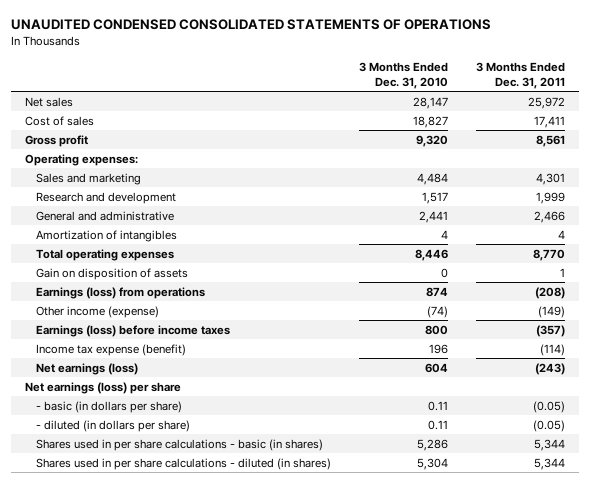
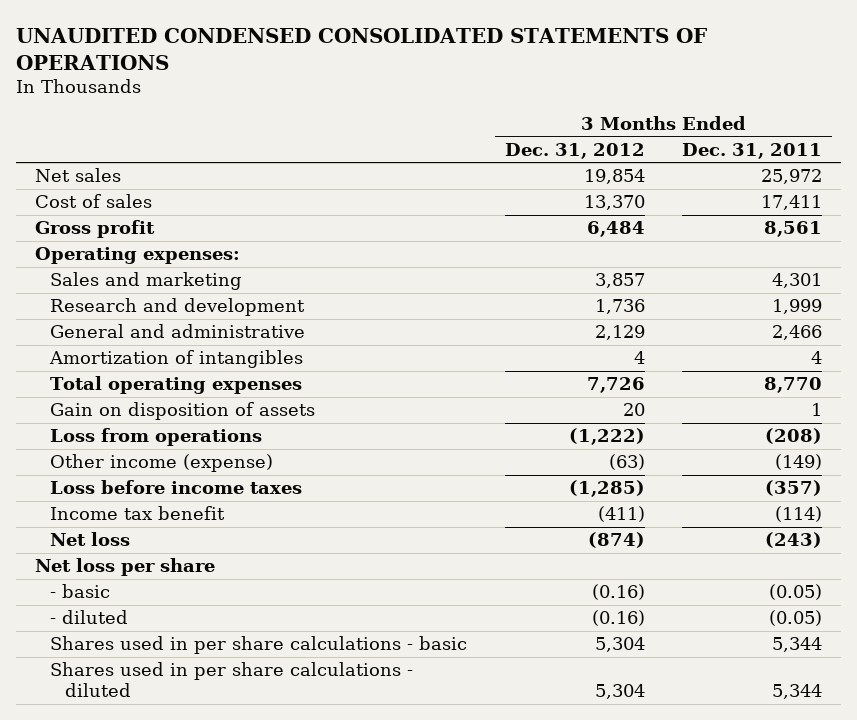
[358,61,448,89] 3 Months Ended Dec. 31, 2010 -> none
none -> [504,142,645,159] Dec. 31, 2012
[35,286,205,299] Earnings (loss) from operations -> [50,428,263,447] Loss from operations
[35,324,230,337] Earnings (loss) before income taxes -> [50,480,303,495] Loss before income taxes
[35,343,186,356] Income tax expense (benefit) -> [50,506,226,521] Income tax benefit
[35,362,138,375] Net earnings (loss) -> [50,532,131,547] Net loss
[25,381,182,394] Net earnings (loss) per share -> [34,558,215,577] Net loss per share
[35,400,182,413] - basic (in dollars per share) -> [50,584,111,599] - basic
[35,419,190,432] - diluted (in dollars per share) -> [50,610,129,625] - diluted
[35,438,323,451] Shares used in per share calculations - basic (in shares) -> [50,636,468,655] Shares used in per share calculations - basic
[35,457,331,470] Shares used in per share calculations - diluted (in shares) -> [50,662,414,698] Shares used in per share calculations - diluted

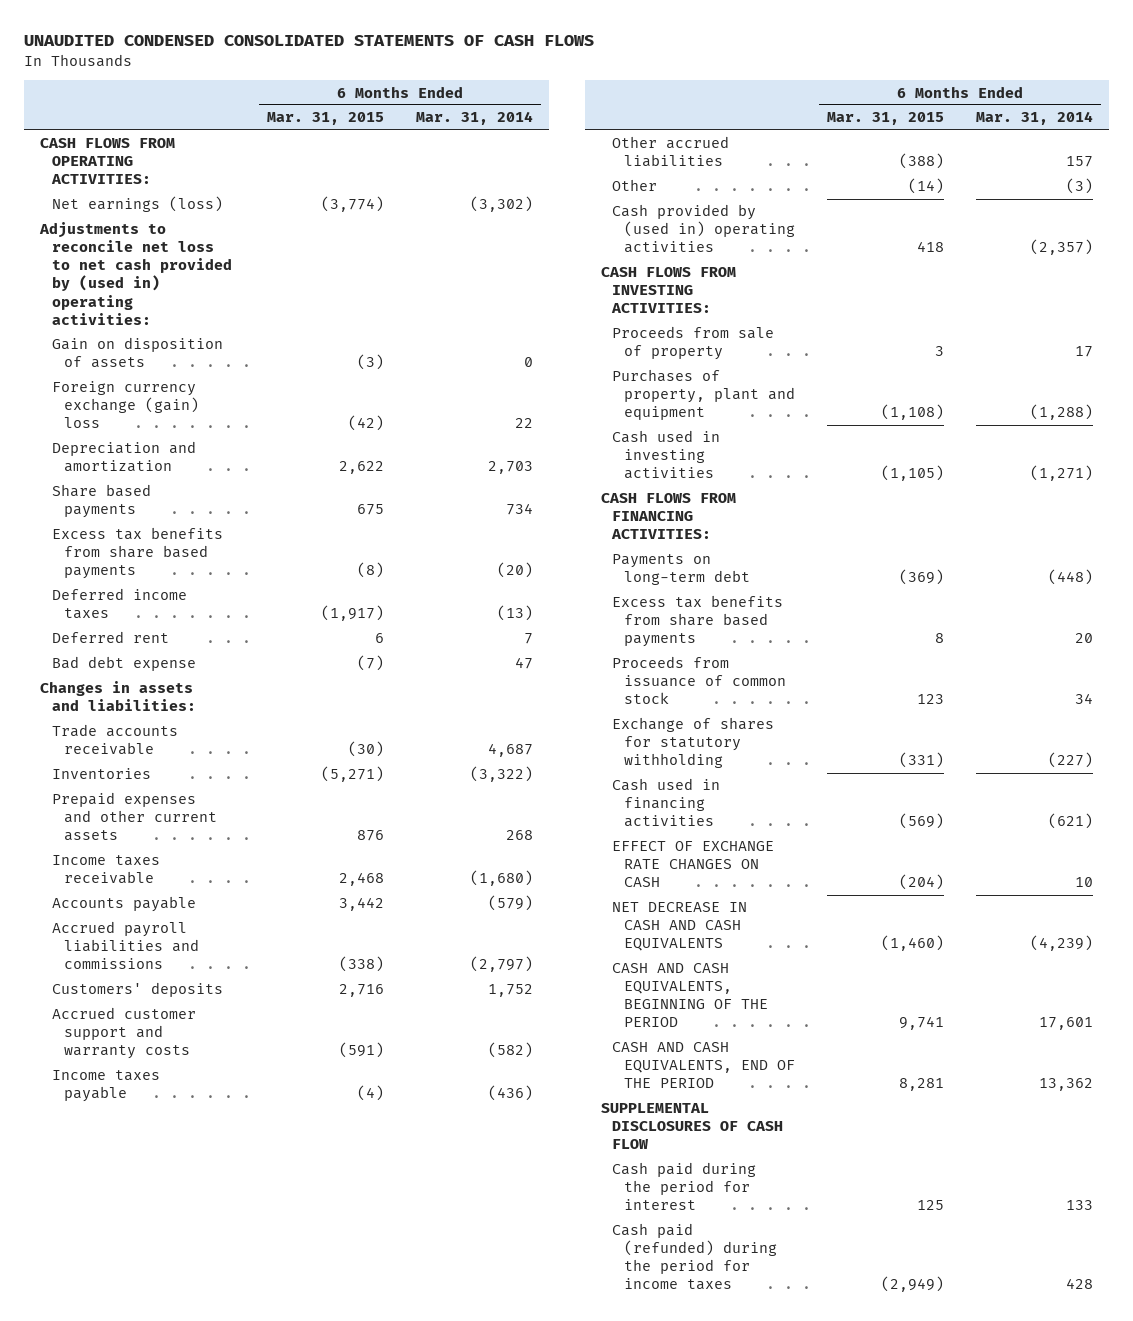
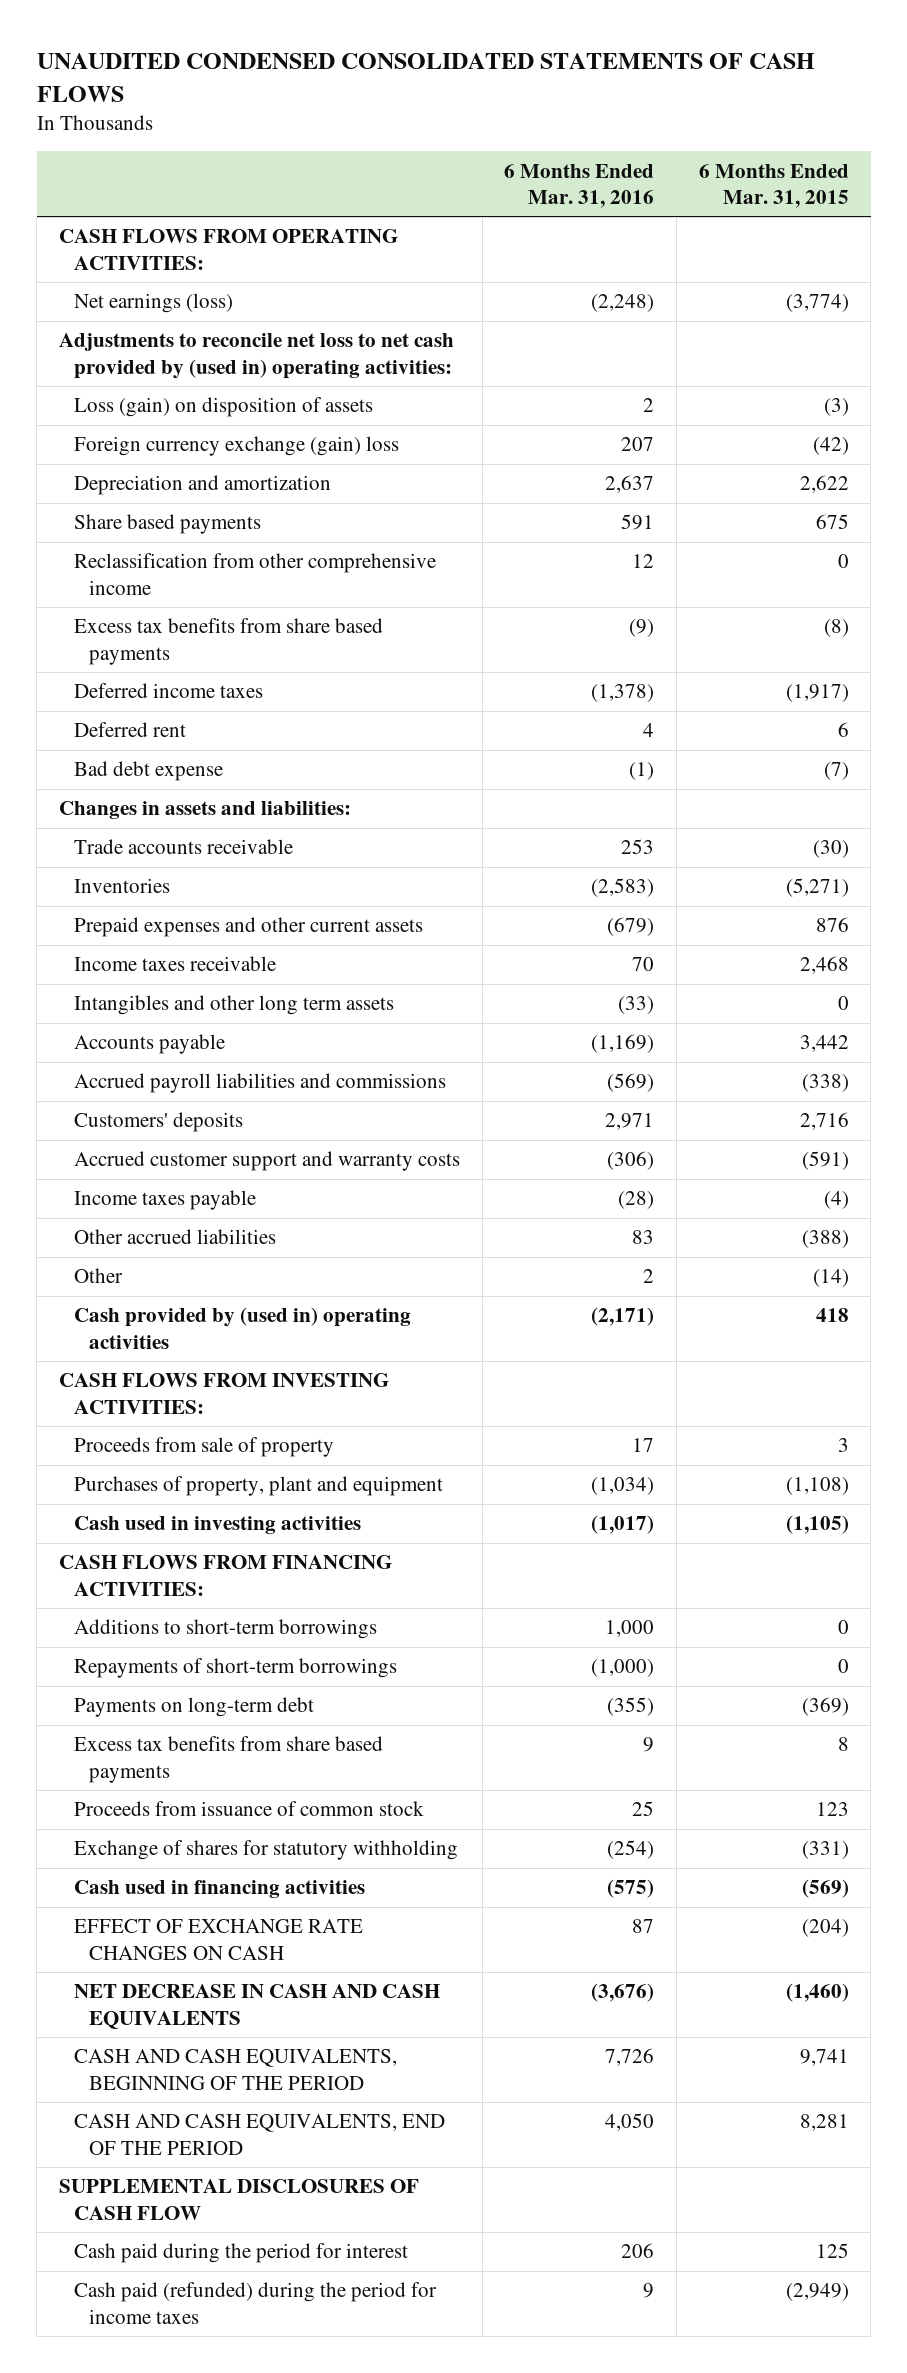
[415,111,533,126] Mar. 31, 2014 -> none
none -> [504,163,655,208] 6 Months Ended Mar. 31, 2016
[51,337,223,369] Gain on disposition of assets -> [74,397,374,418] Loss (gain) on disposition of assets
none -> [74,553,437,595] Reclassification from other comprehensive income
none -> [74,995,395,1016] Intangibles and other long term assets
none -> [74,1619,378,1640] Additions to short-term borrowings
none -> [74,1658,398,1679] Repayments of short-term borrowings

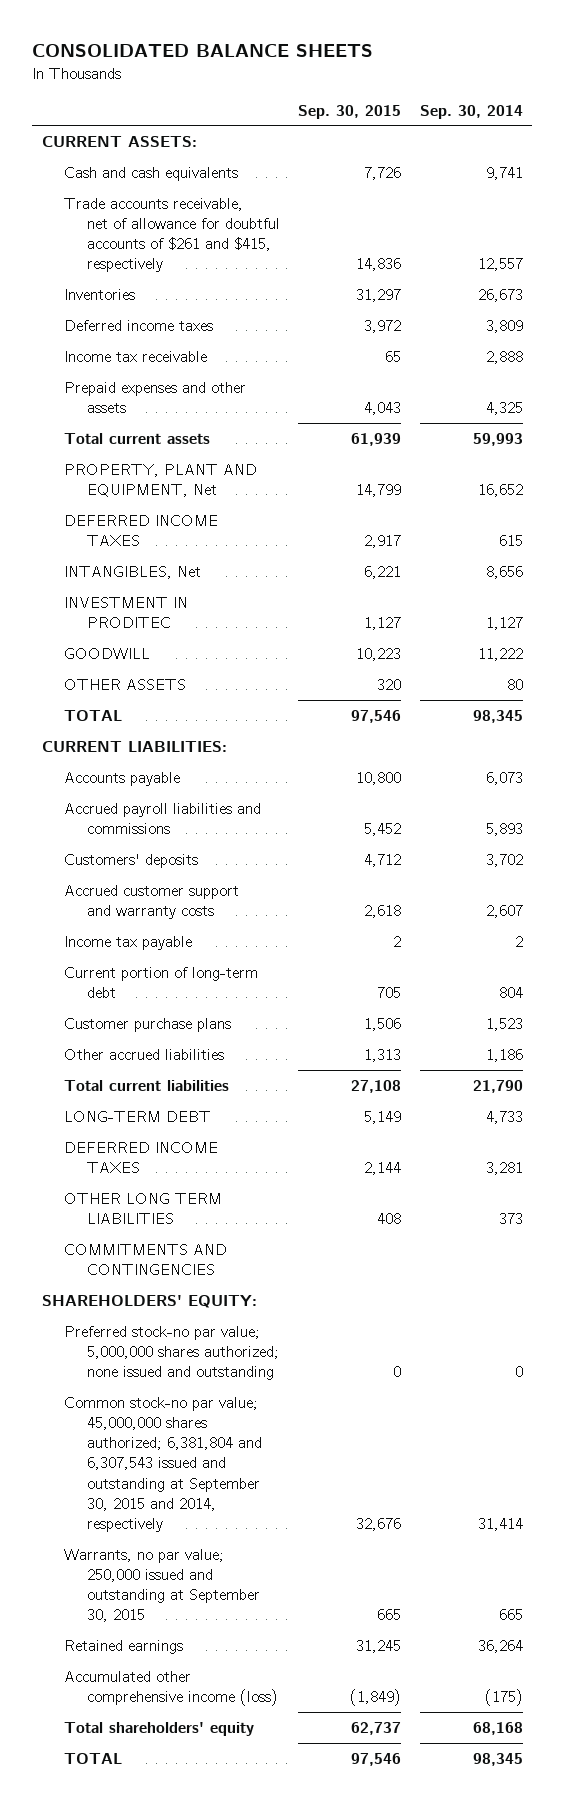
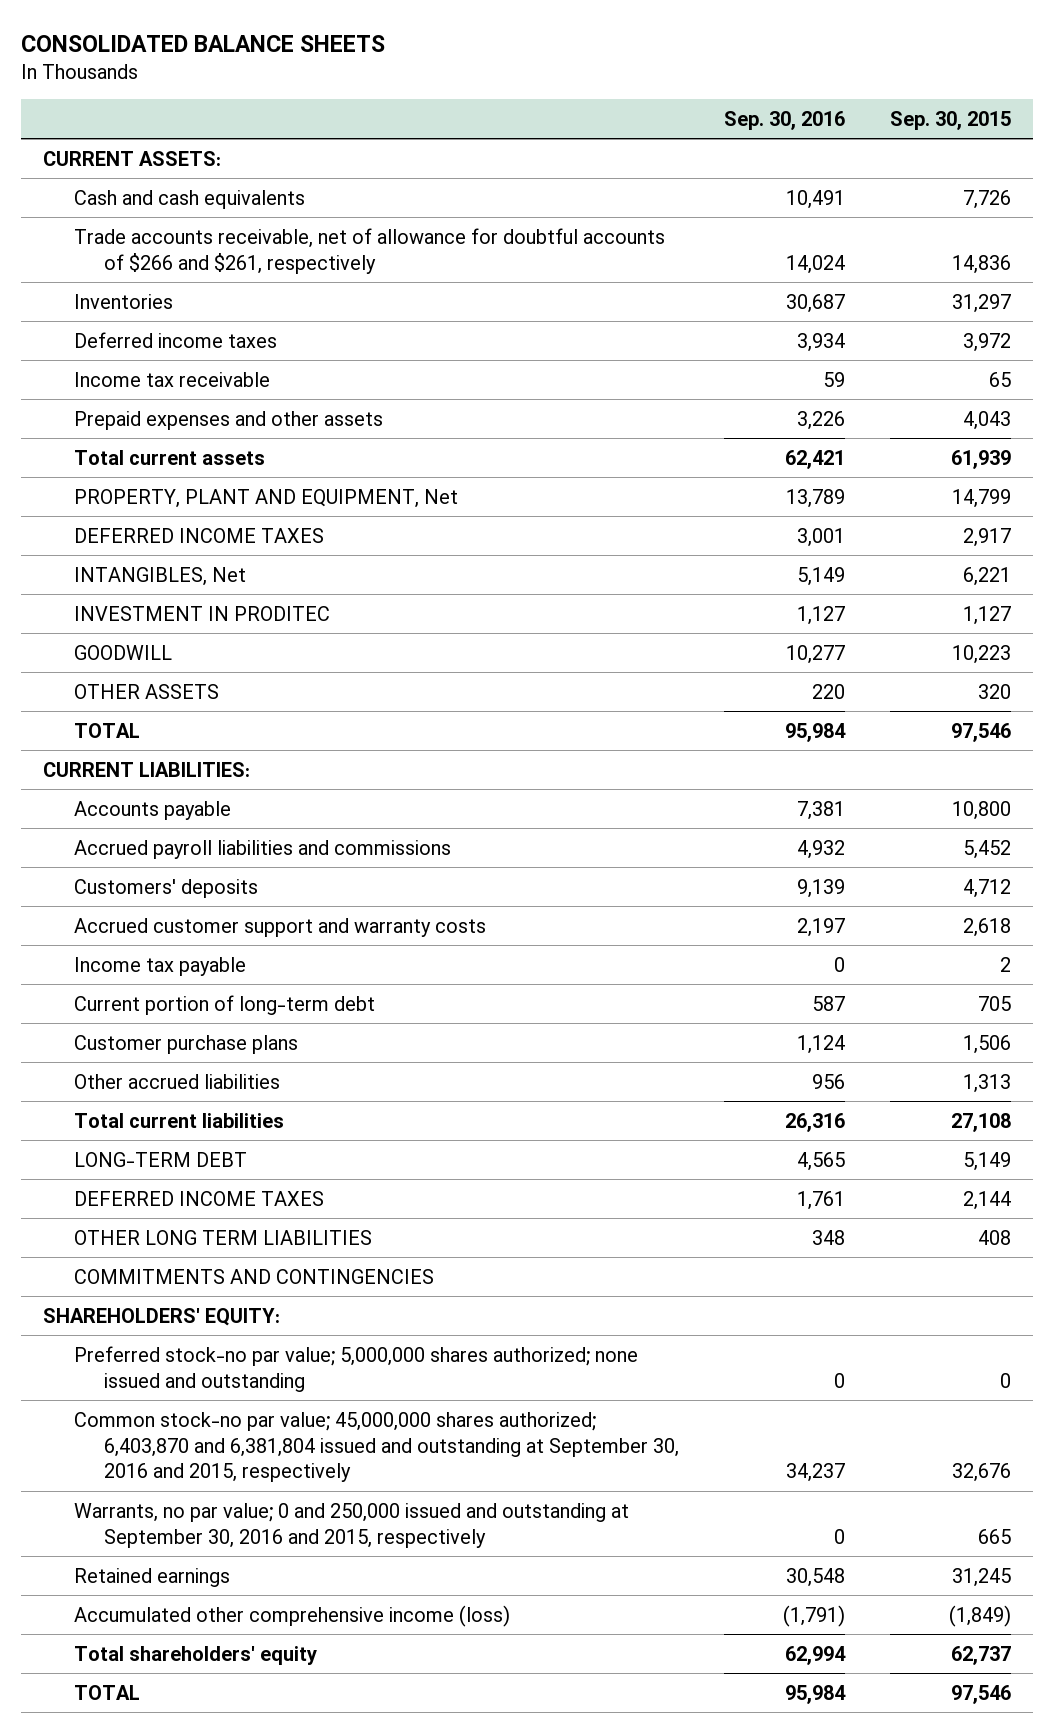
[419,104,523,119] Sep. 30, 2014 -> none
none -> [724,110,846,130] Sep. 30, 2016
[64,197,280,273] Trade accounts receivable, net of allowance for doubtful accounts of $261 and $415, respectively -> [73,227,665,274] Trade accounts receivable, net of allowance for doubtful accounts of $266 and $261, respectively
[64,1396,262,1532] Common stock-no par value; 45,000,000 shares authorized; 6,381,804 and 6,307,543 issued and outstanding at September 30, 2015 and 2014, respectively -> [73,1411,680,1483] Common stock-no par value; 45,000,000 shares authorized; 6,403,870 and 6,381,804 issued and outstanding at September 30, 2016 and 2015, respectively
[64,1548,260,1623] Warrants, no par value; 250,000 issued and outstanding at September 30, 2015 -> [73,1502,629,1548] Warrants, no par value; 0 and 250,000 issued and outstanding at September 30, 2016 and 2015, respectively

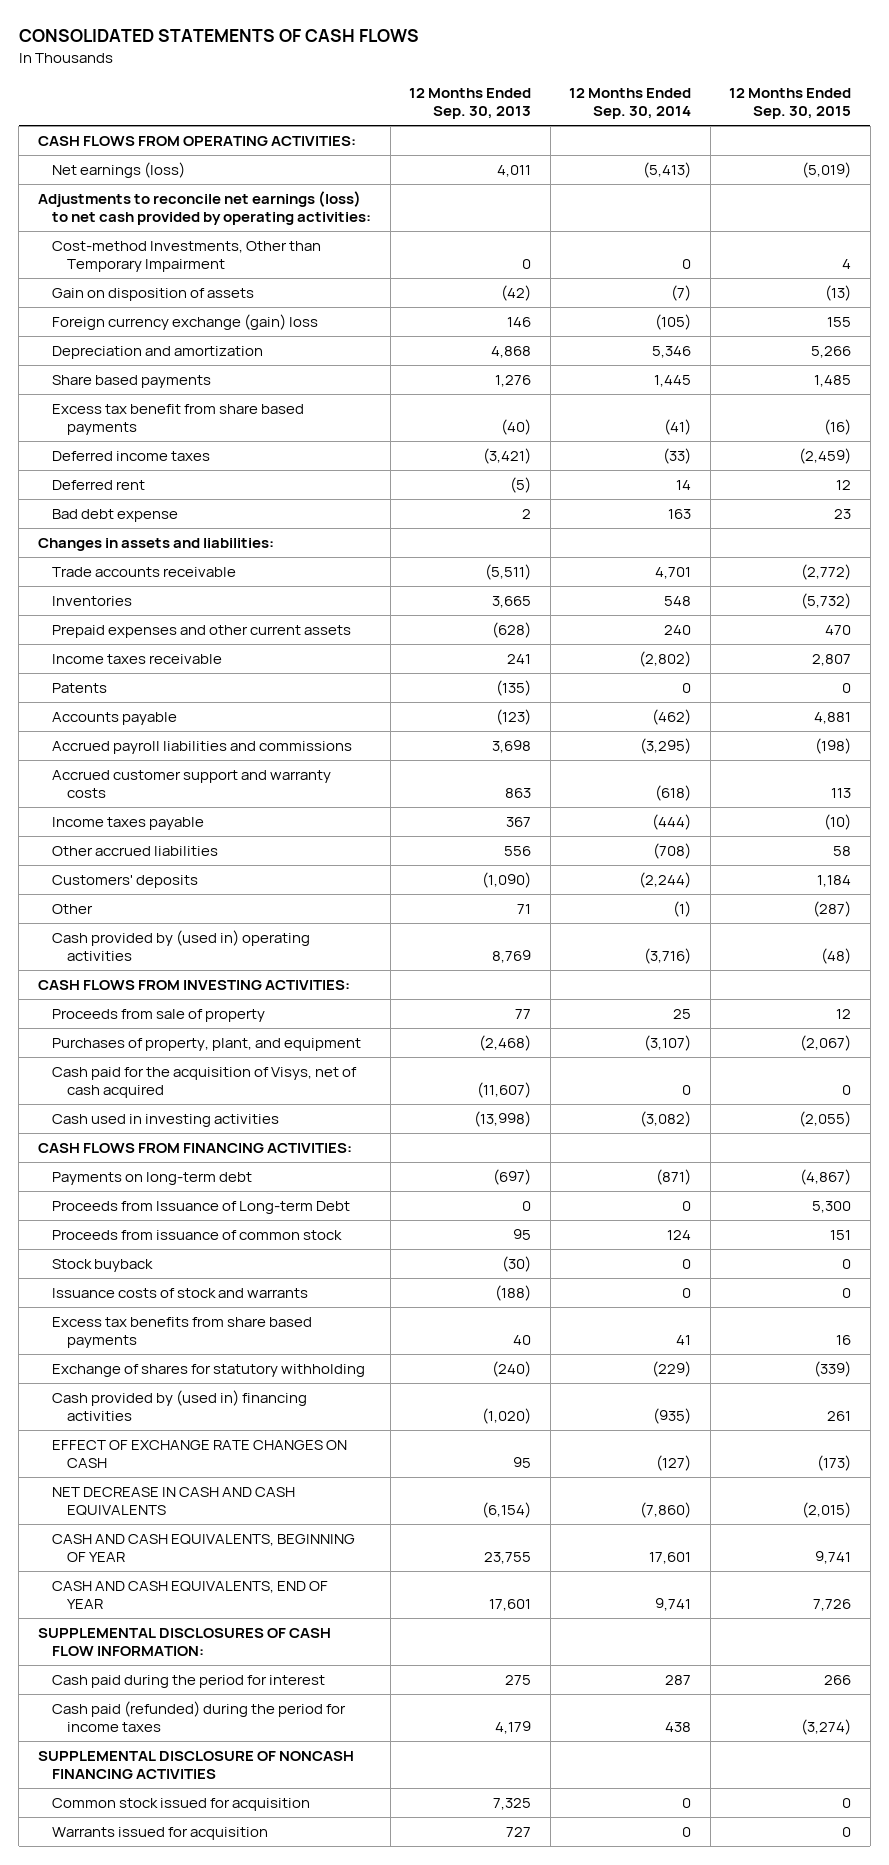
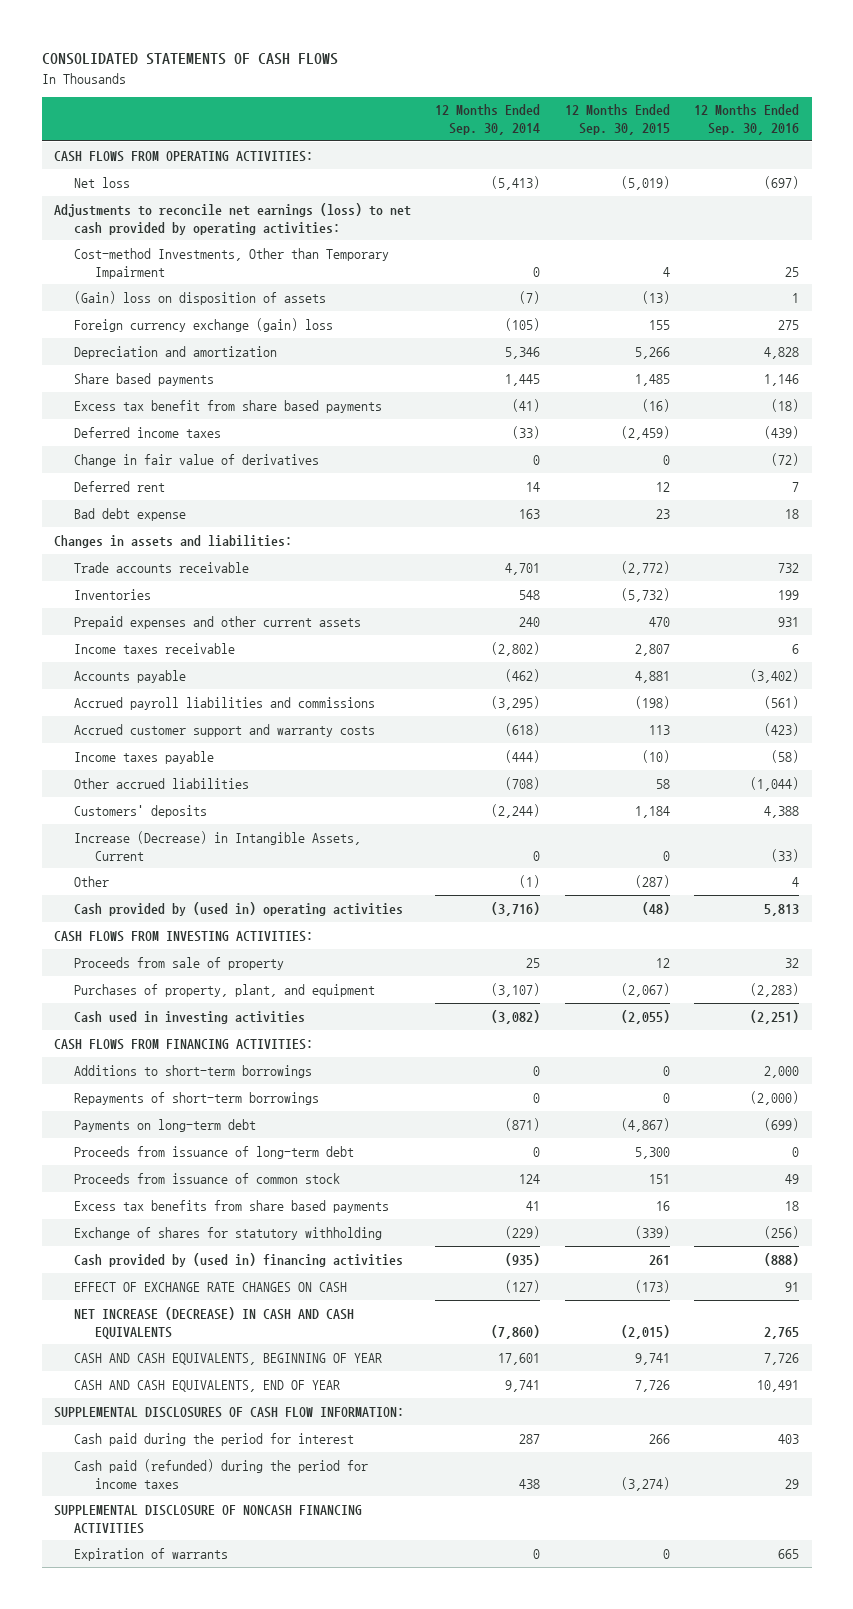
[409,87,532,120] 12 Months Ended Sep. 30, 2013 -> none
none -> [694,104,800,136] 12 Months Ended Sep. 30, 2016
[52,162,186,179] Net earnings (loss) -> [74,176,131,188] Net loss
[52,288,255,302] Gain on disposition of assets -> [74,290,327,305] (Gain) loss on disposition of assets
none -> [74,453,320,467] Change in fair value of derivatives
[52,683,108,694] Patents -> none
none -> [74,830,362,861] Increase (Decrease) in Intangible Assets, Current
[52,1067,358,1099] Cash paid for the acquisition of Visys, net of cash acquired -> none
none -> [74,1064,313,1078] Additions to short-term borrowings
none -> [74,1091,320,1105] Repayments of short-term borrowings
[52,1201,351,1215] Proceeds from Issuance of Long-term Debt -> [74,1145,355,1159] Proceeds from issuance of long-term debt
[52,1259,154,1273] Stock buyback -> none
[52,1288,309,1299] Issuance costs of stock and warrants -> none
[52,1487,296,1517] NET DECREASE IN CASH AND CASH EQUIVALENTS -> [74,1306,355,1339] NET INCREASE (DECREASE) IN CASH AND CASH EQUIVALENTS
[52,1798,311,1812] Common stock issued for acquisition -> none
[52,1827,269,1841] Warrants issued for acquisition -> none
none -> [74,1547,229,1561] Expiration of warrants

